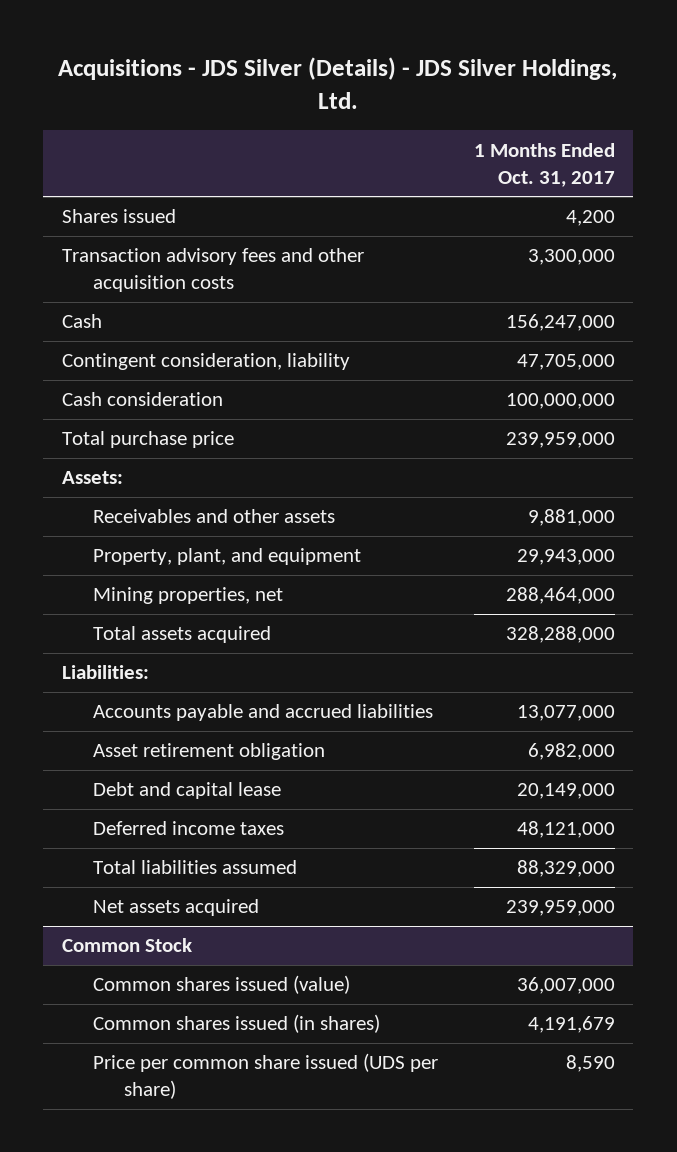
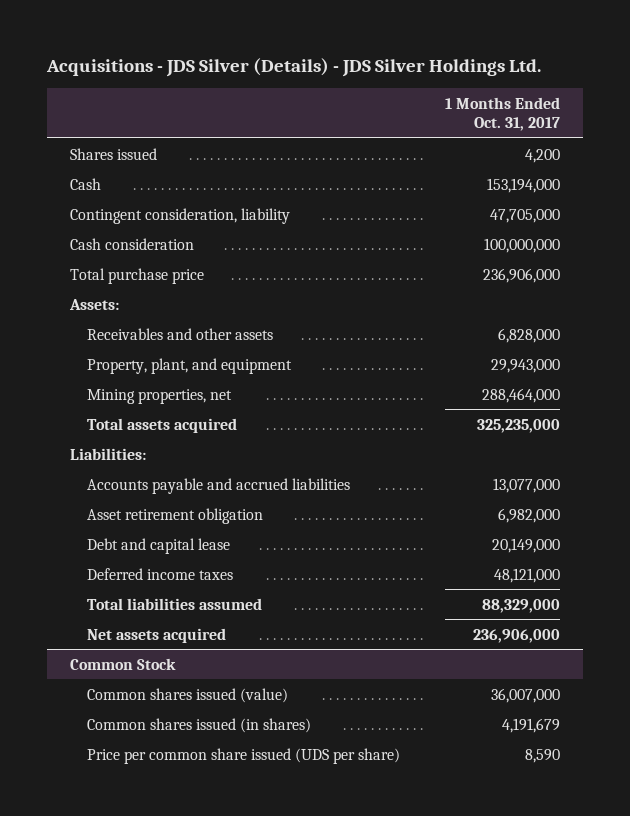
[58,57,618,110] Acquisitions - JDS Silver (Details) - JDS Silver Holdings, Ltd. -> [46,58,542,78] Acquisitions - JDS Silver (Details) - JDS Silver Holdings Ltd.
[61,248,364,293] Transaction advisory fees and other acquisition costs -> none
[506,314,616,332] 156,247,000 -> [487,177,561,193] 153,194,000
[506,432,616,449] 239,959,000 -> [483,267,561,283] 236,906,000
[528,509,616,527] 9,881,000 -> [498,327,561,343] 6,828,000
[506,626,616,644] 328,288,000 -> [477,418,561,433] 325,235,000
[506,900,616,917] 239,959,000 -> [473,628,561,643] 236,906,000

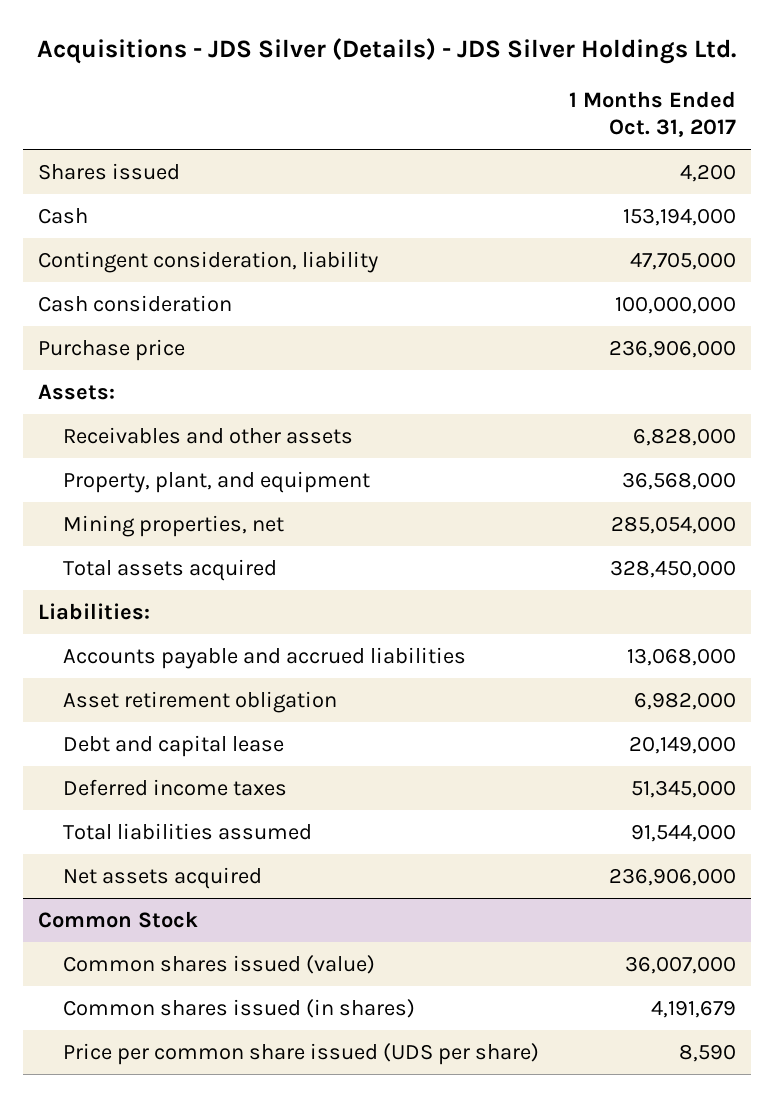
[69,267,204,284] Total purchase price -> [37,338,185,361] Purchase price
[491,358,561,373] 29,943,000 -> [621,471,736,490] 36,568,000
[482,387,561,403] 288,464,000 -> [610,515,736,534] 285,054,000
[477,418,561,433] 325,235,000 -> [609,559,736,578] 328,450,000
[493,477,561,493] 13,077,000 -> [626,647,736,666] 13,068,000
[494,567,561,583] 48,121,000 -> [630,779,736,798] 51,345,000
[482,598,561,613] 88,329,000 -> [630,823,736,842] 91,544,000

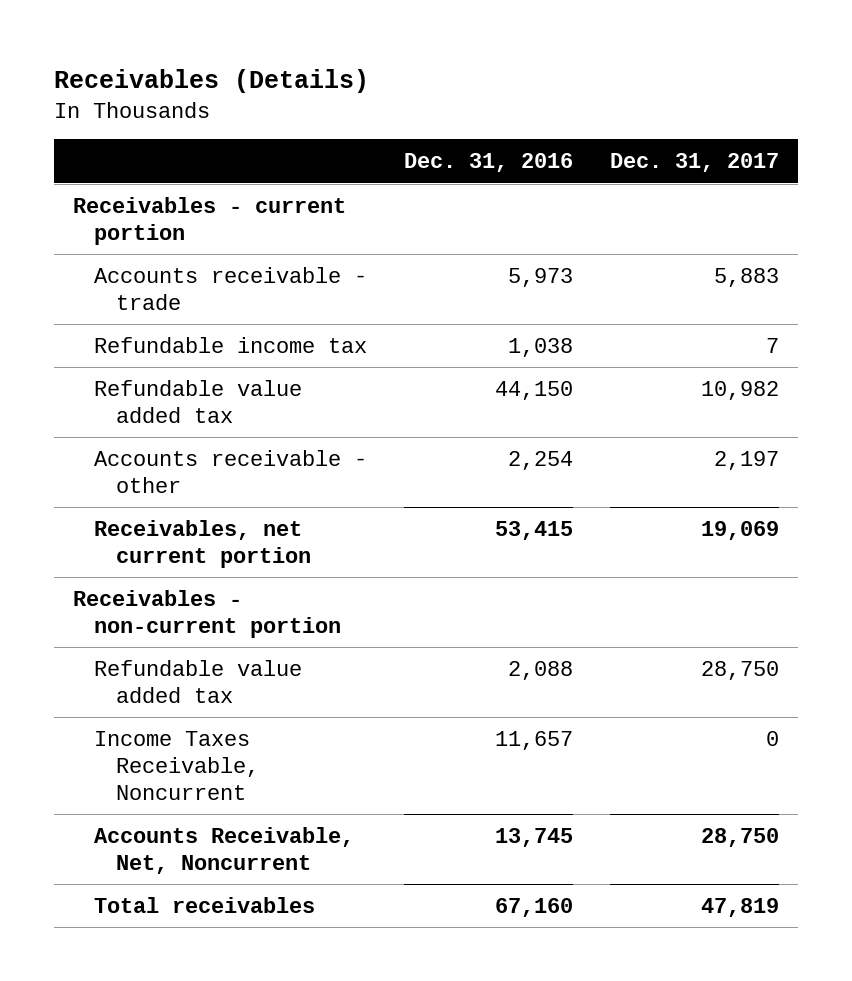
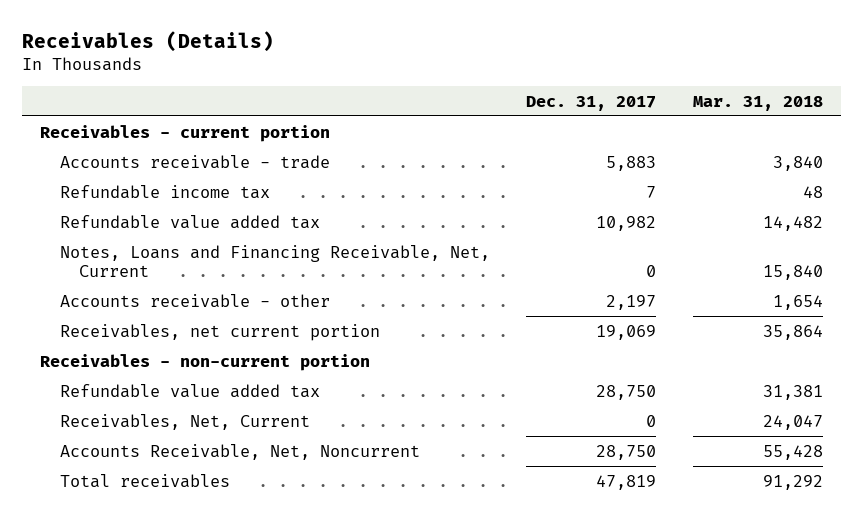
[404,153,574,173] Dec. 31, 2016 -> none
none -> [692,95,823,111] Mar. 31, 2018
none -> [59,244,490,277] Notes, Loans and Financing Receivable, Net, Current
[94,730,260,800] Income Taxes Receivable, Noncurrent -> none
none -> [59,413,310,430] Receivables, Net, Current

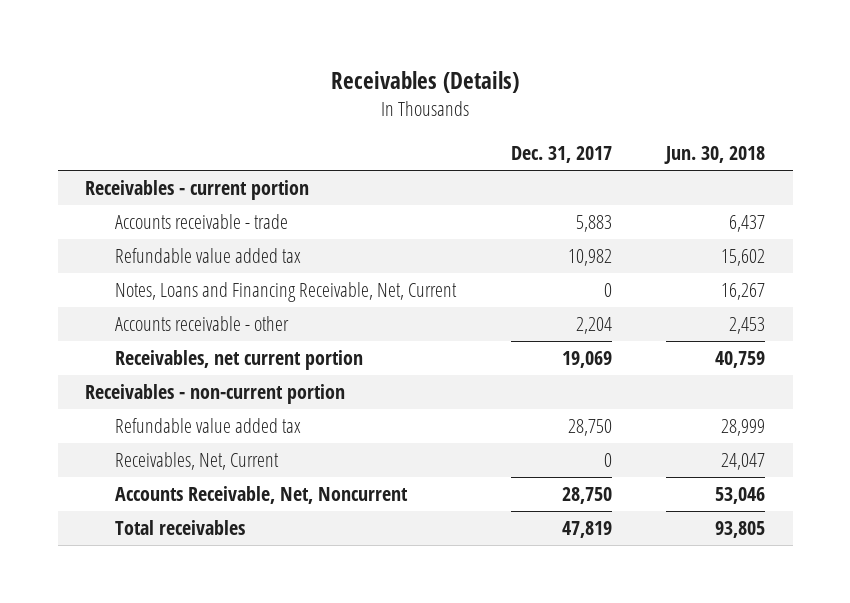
[692,95,823,111] Mar. 31, 2018 -> none
none -> [664,146,766,165] Jun. 30, 2018
[59,184,270,199] Refundable income tax -> none
[606,294,657,310] 2,197 -> [575,317,612,335] 2,204

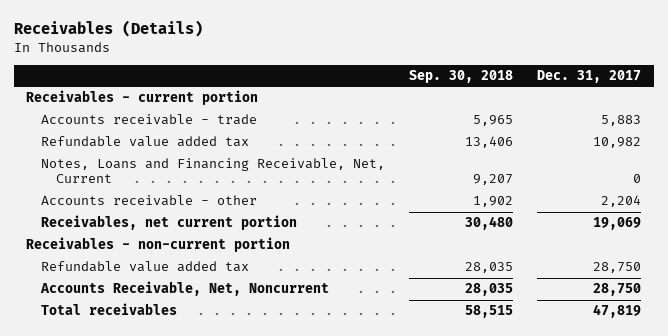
[664,146,766,165] Jun. 30, 2018 -> none
none -> [409,70,514,84] Sep. 30, 2018
[115,452,280,471] Receivables, Net, Current -> none

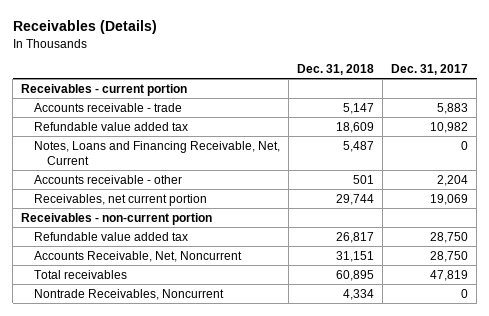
[409,70,514,84] Sep. 30, 2018 -> none
none -> [297,64,375,76] Dec. 31, 2018
none -> [34,288,225,300] Nontrade Receivables, Noncurrent

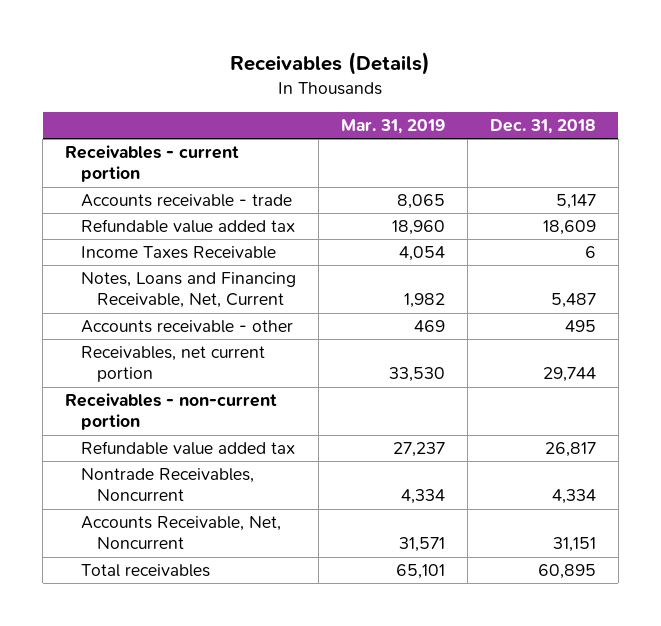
[391,64,469,76] Dec. 31, 2017 -> none
none -> [340,118,445,134] Mar. 31, 2019
none -> [81,246,277,260] Income Taxes Receivable
[353,174,375,184] 501 -> [564,320,596,333] 495
[34,288,225,300] Nontrade Receivables, Noncurrent -> [81,468,255,502] Nontrade Receivables, Noncurrent

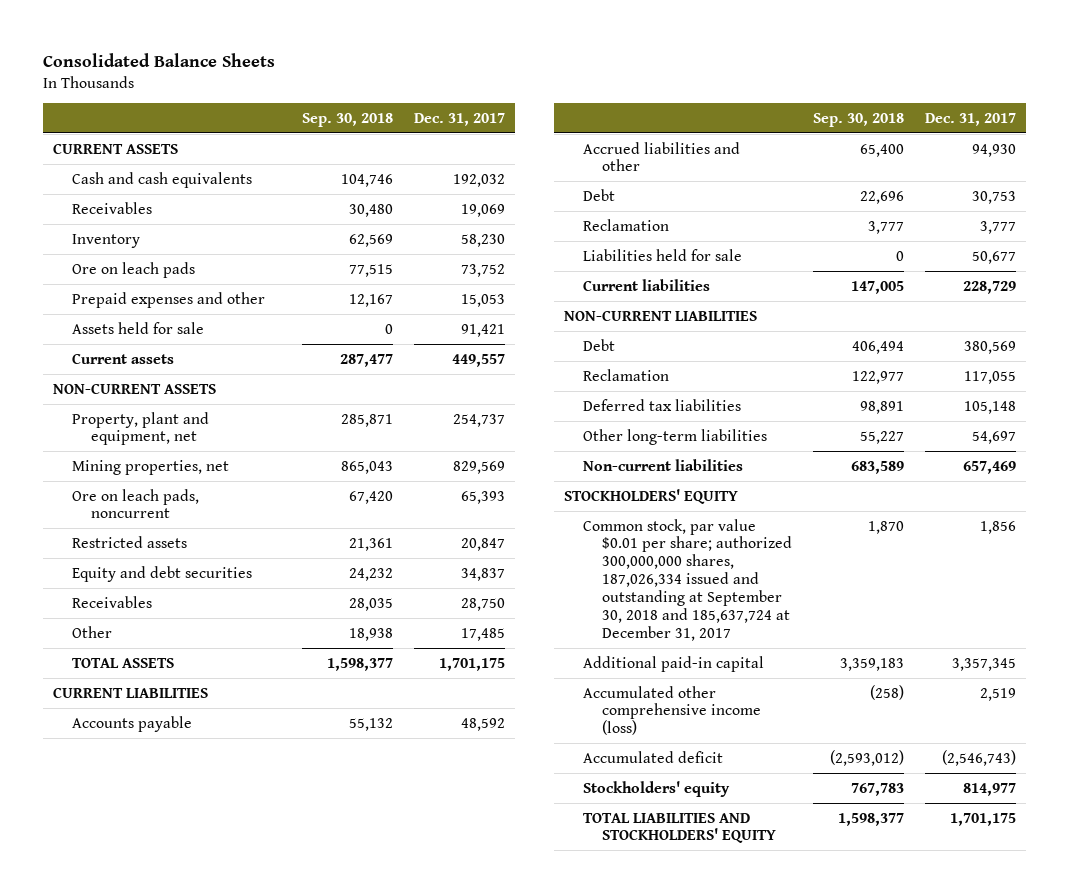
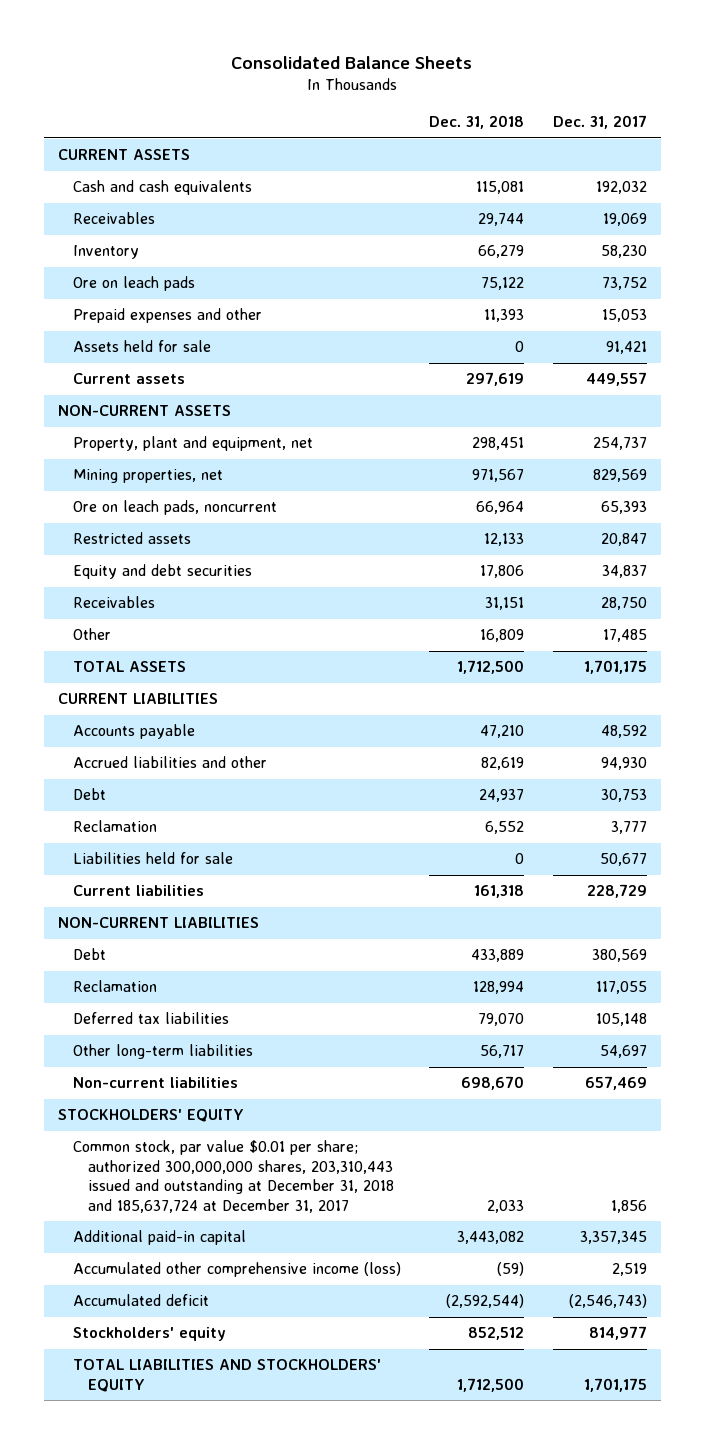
[302,112,394,127] Sep. 30, 2018 -> none
none -> [429,115,525,130] Dec. 31, 2018
[583,518,793,641] Common stock, par value $0.01 per share; authorized 300,000,000 shares, 187,026,334 issued and outstanding at September 30, 2018 and 185,637,724 at December 31, 2017 -> [73,1140,394,1213] Common stock, par value $0.01 per share; authorized 300,000,000 shares, 203,310,443 issued and outstanding at December 31, 2018 and 185,637,724 at December 31, 2017

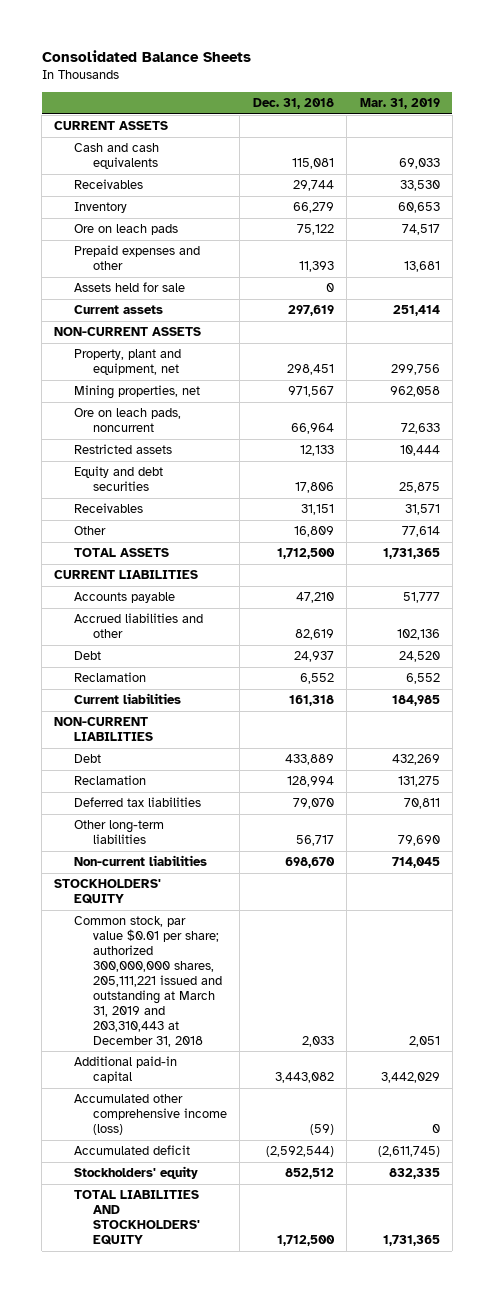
[552,115,647,130] Dec. 31, 2017 -> none
none -> [359,98,440,110] Mar. 31, 2019
[73,852,234,865] Liabilities held for sale -> none
[73,1140,394,1213] Common stock, par value $0.01 per share; authorized 300,000,000 shares, 203,310,443 issued and outstanding at December 31, 2018 and 185,637,724 at December 31, 2017 -> [73,916,223,1047] Common stock, par value $0.01 per share; authorized 300,000,000 shares, 205,111,221 issued and outstanding at March 31, 2019 and 203,310,443 at December 31, 2018

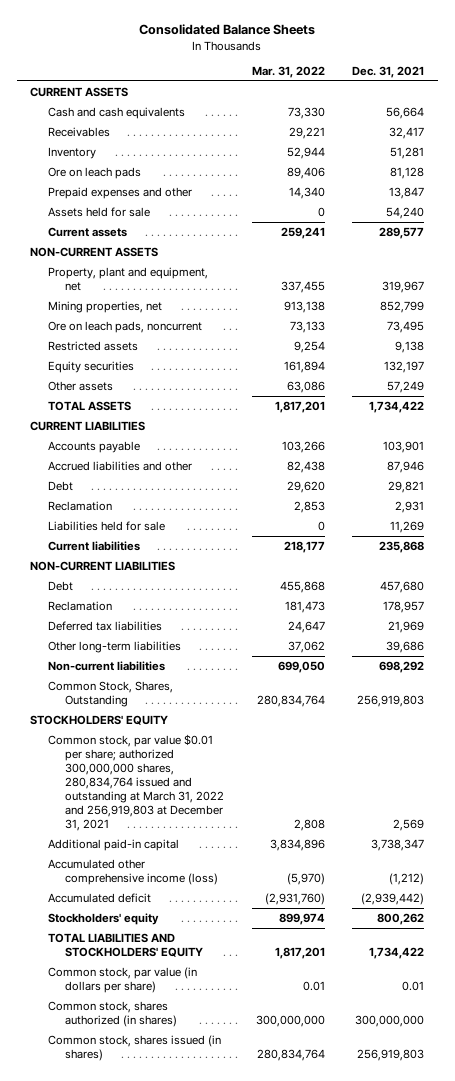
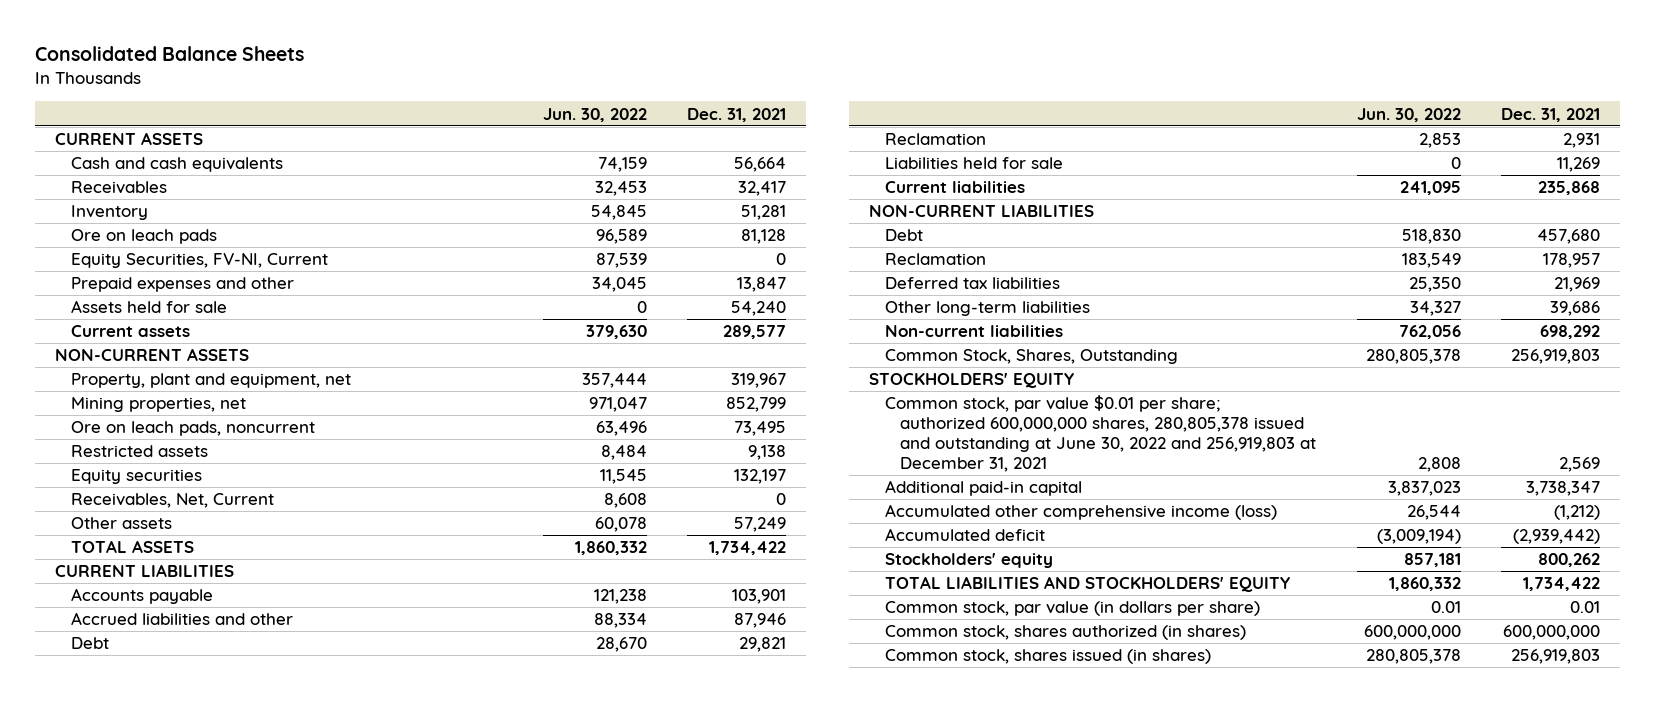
[251,65,325,78] Mar. 31, 2022 -> none
none -> [542,107,647,122] Jun. 30, 2022
none -> [70,253,328,269] Equity Securities, FV-NI, Current
none -> [70,493,274,509] Receivables, Net, Current
[47,733,224,832] Common stock, par value $0.01 per share; authorized 300,000,000 shares, 280,834,764 issued and outstanding at March 31, 2022 and 256,919,803 at December 31, 2021 -> [884,395,1317,472] Common stock, par value $0.01 per share; authorized 600,000,000 shares, 280,805,378 issued and outstanding at June 30, 2022 and 256,919,803 at December 31, 2021
[355,1014,425,1027] 300,000,000 -> [1502,625,1600,641] 600,000,000

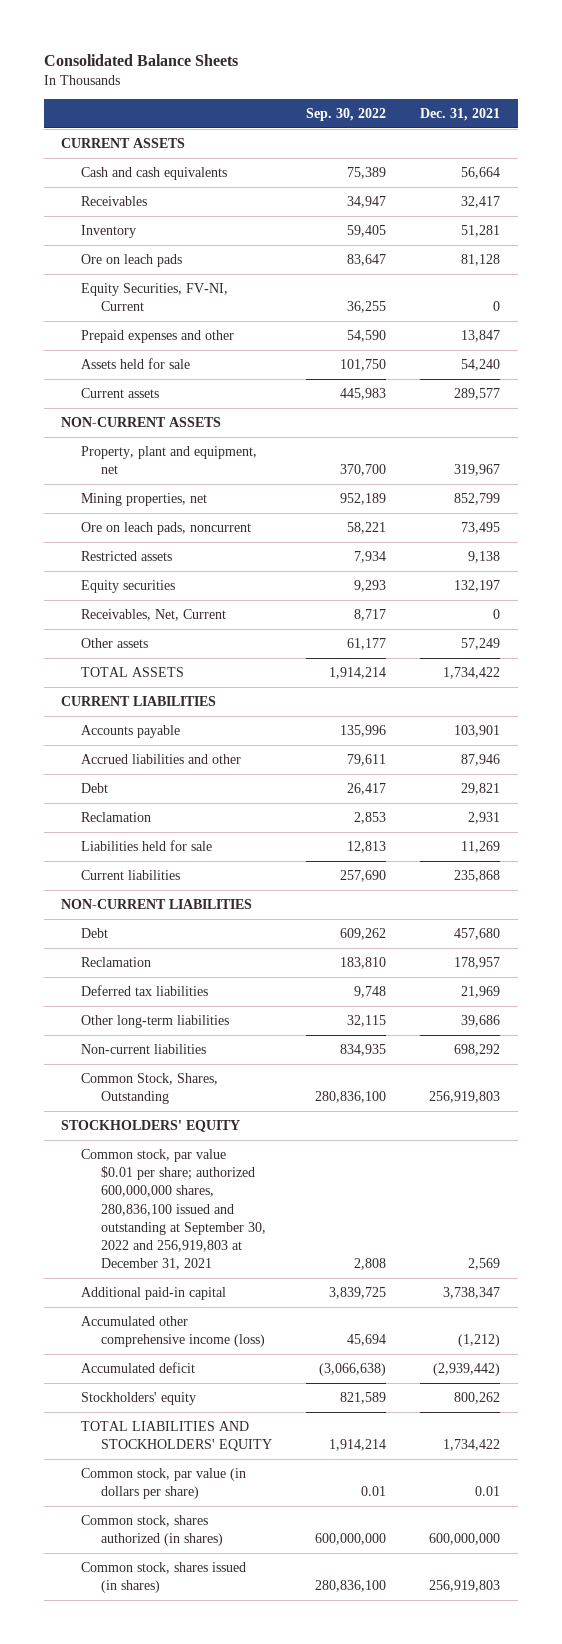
[542,107,647,122] Jun. 30, 2022 -> none
none -> [306,107,387,121] Sep. 30, 2022
[884,395,1317,472] Common stock, par value $0.01 per share; authorized 600,000,000 shares, 280,805,378 issued and outstanding at June 30, 2022 and 256,919,803 at December 31, 2021 -> [80,1148,266,1271] Common stock, par value $0.01 per share; authorized 600,000,000 shares, 280,836,100 issued and outstanding at September 30, 2022 and 256,919,803 at December 31, 2021

